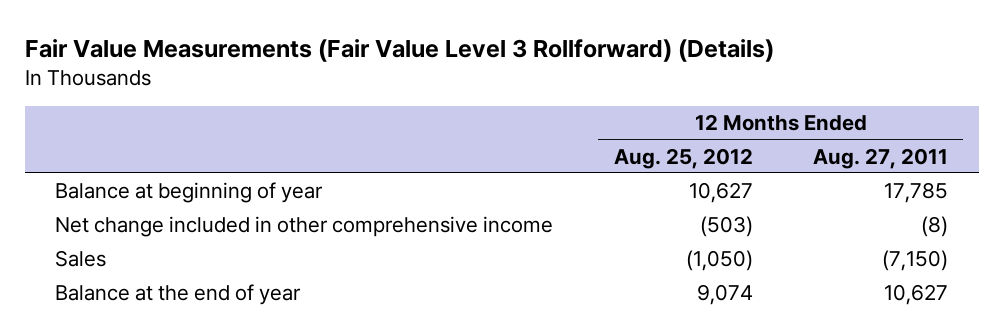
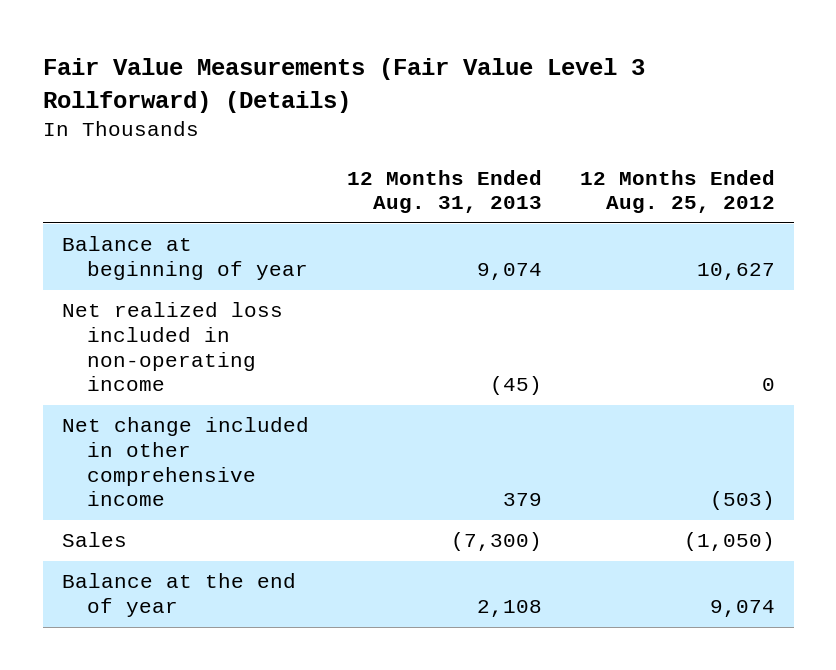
[813,147,949,169] Aug. 27, 2011 -> none
none -> [346,169,542,214] 12 Months Ended Aug. 31, 2013
none -> [61,302,283,392] Net realized loss included in non-operating income

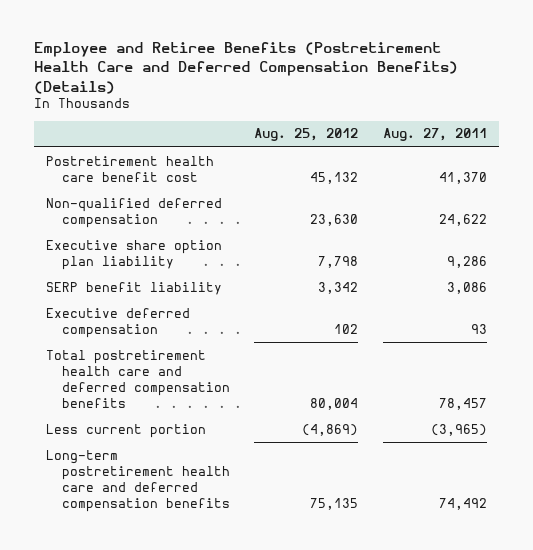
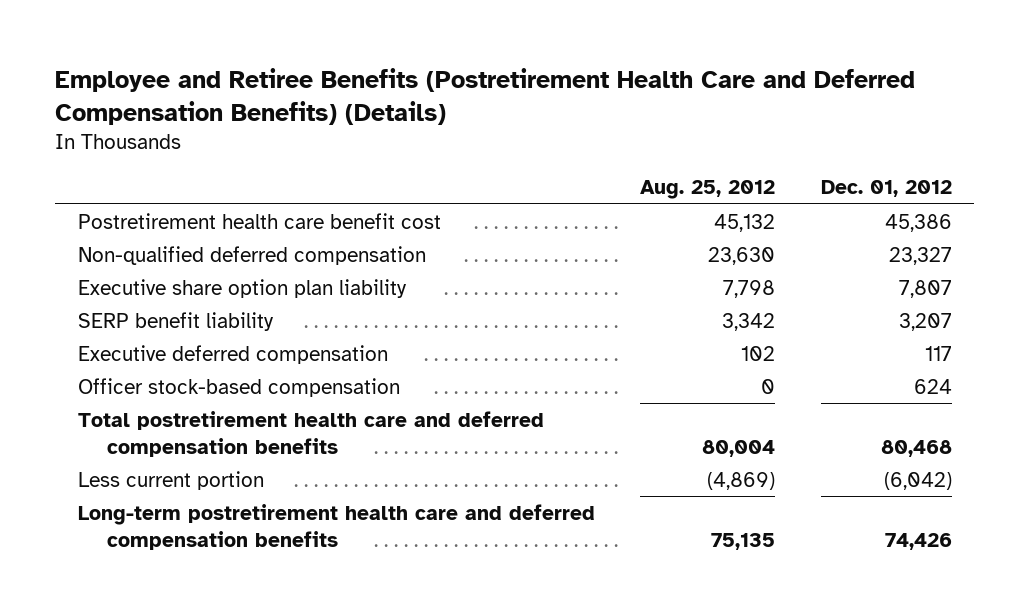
[383,128,488,142] Aug. 27, 2011 -> none
none -> [820,180,952,198] Dec. 01, 2012
none -> [77,377,400,397] Officer stock-based compensation

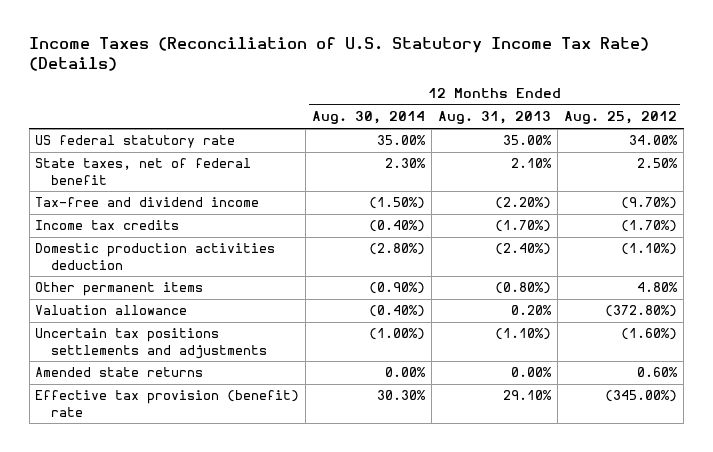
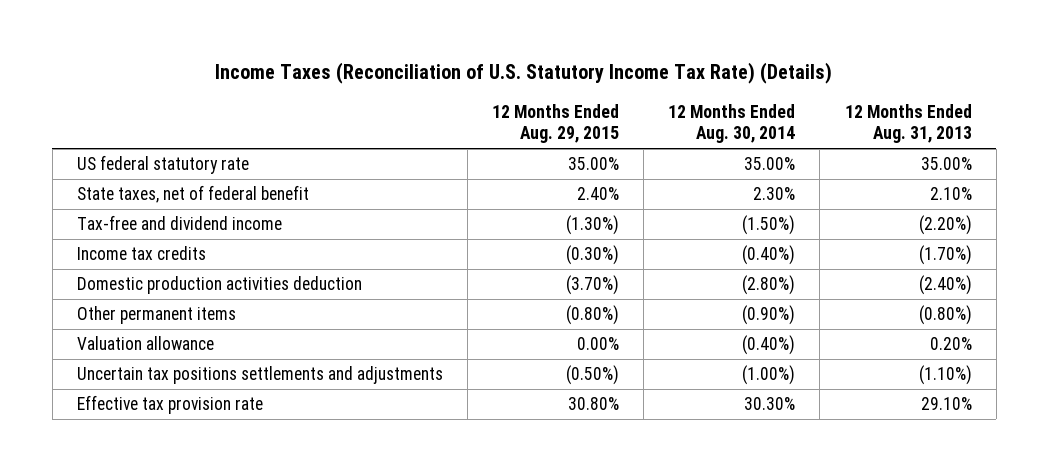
[564,111,678,125] Aug. 25, 2012 -> none
none -> [492,103,620,144] 12 Months Ended Aug. 29, 2015
[35,367,204,378] Amended state returns -> none
[35,390,300,417] Effective tax provision (benefit) rate -> [76,395,263,415] Effective tax provision rate

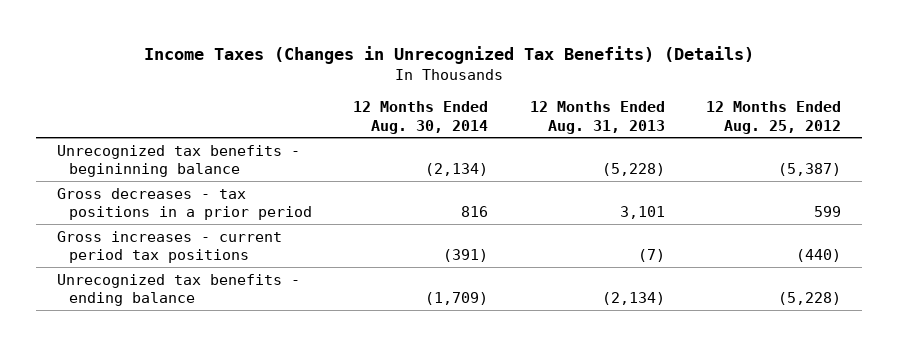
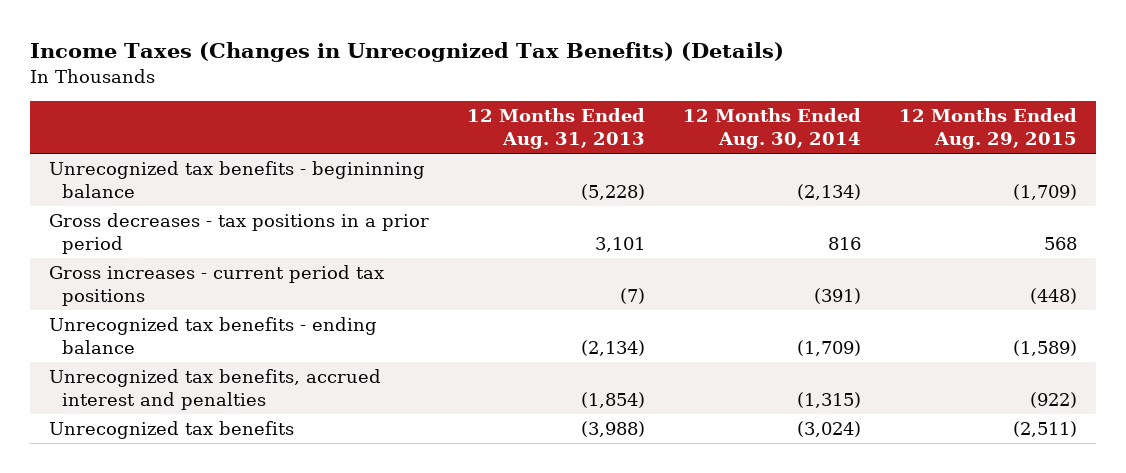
[706,101,842,134] 12 Months Ended Aug. 25, 2012 -> none
none -> [898,108,1077,150] 12 Months Ended Aug. 29, 2015
none -> [49,369,382,411] Unrecognized tax benefits, accrued interest and penalties
none -> [49,421,295,440] Unrecognized tax benefits

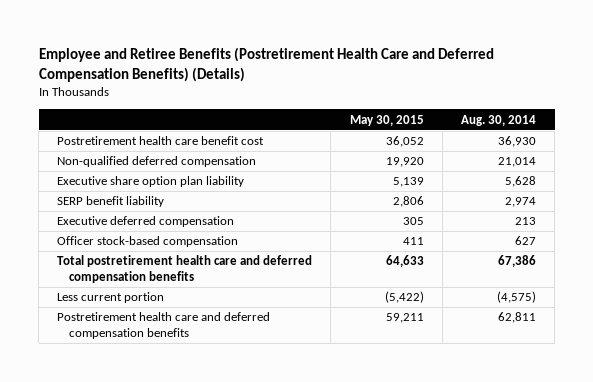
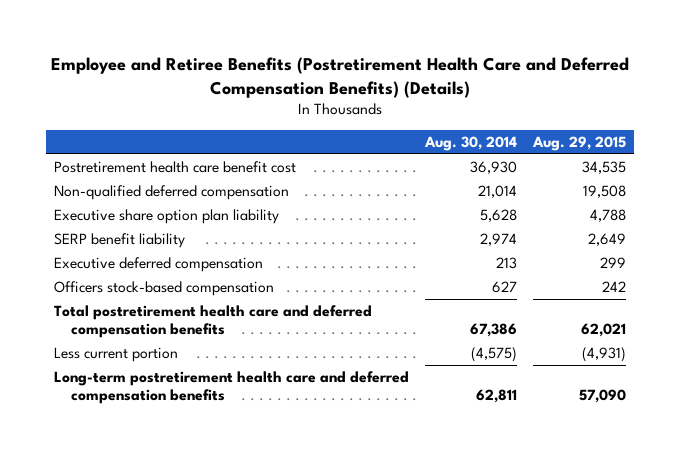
[349,114,424,126] May 30, 2015 -> none
none -> [531,135,626,151] Aug. 29, 2015
[57,236,239,248] Officer stock-based compensation -> [53,280,274,296] Officers stock-based compensation
[57,312,271,340] Postretirement health care and deferred compensation benefits -> [53,370,409,405] Long-term postretirement health care and deferred compensation benefits

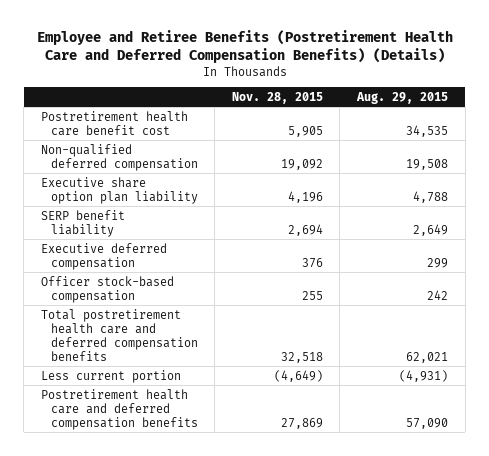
[423,135,517,151] Aug. 30, 2014 -> none
none -> [231,91,323,104] Nov. 28, 2015
[53,280,274,296] Officers stock-based compensation -> [40,275,174,303] Officer stock-based compensation
[53,370,409,405] Long-term postretirement health care and deferred compensation benefits -> [40,388,198,430] Postretirement health care and deferred compensation benefits

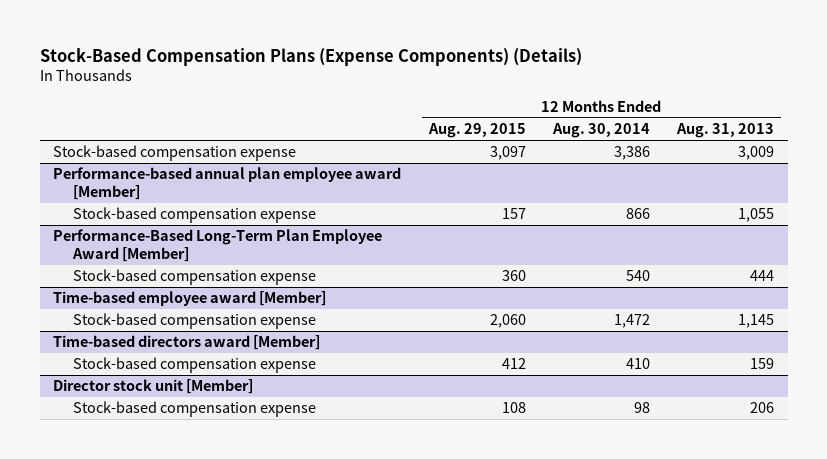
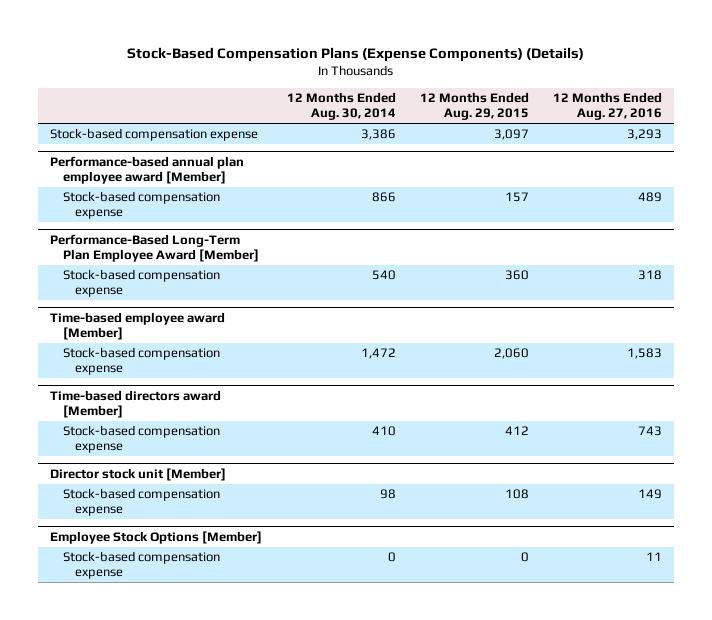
[676,123,775,139] Aug. 31, 2013 -> none
none -> [552,92,662,121] 12 Months Ended Aug. 27, 2016
none -> [50,530,263,544] Employee Stock Options [Member]
none -> [62,551,220,580] Stock-based compensation expense

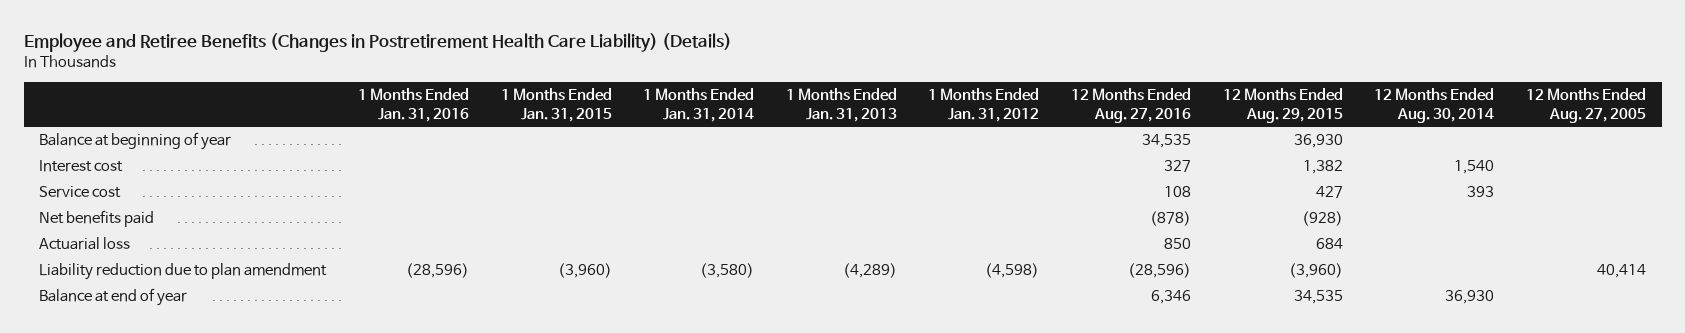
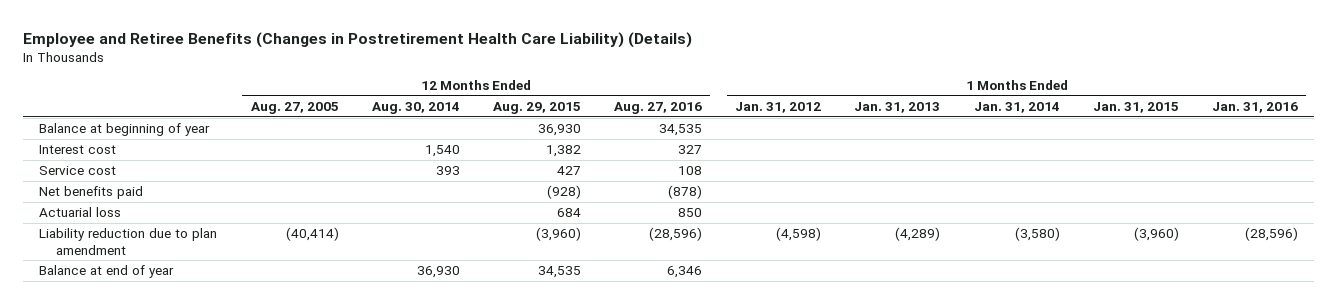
[1596,264,1646,279] 40,414 -> [285,227,339,242] (40,414)

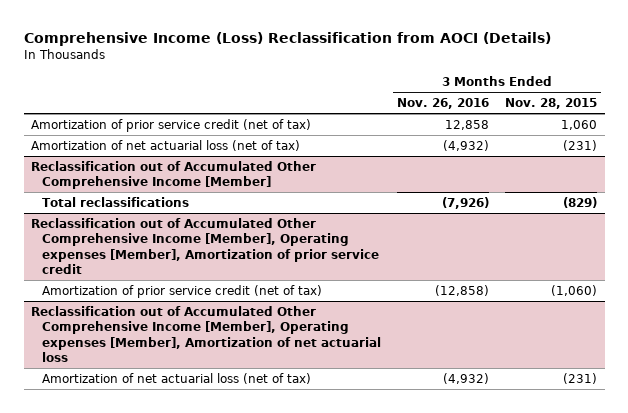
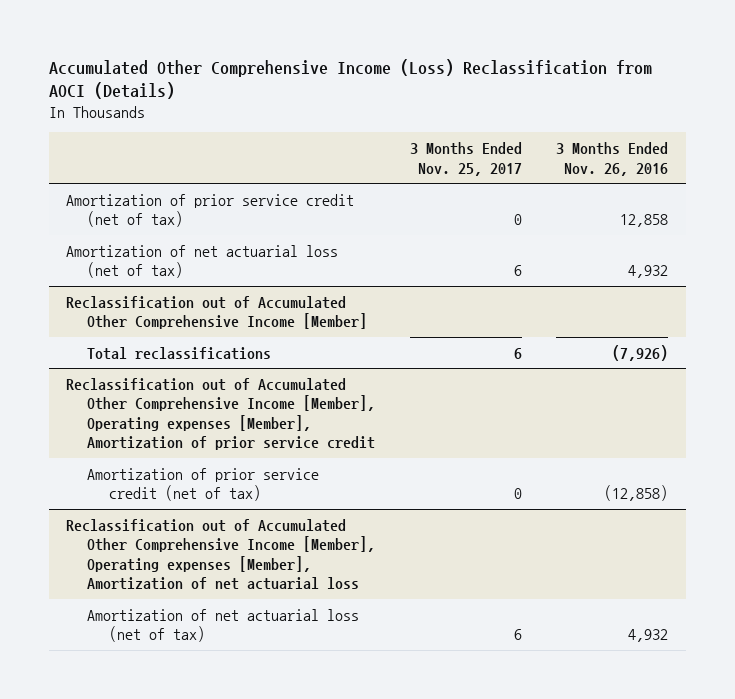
[23,31,551,46] Comprehensive Income (Loss) Reclassification from AOCI (Details) -> [48,58,652,100] Accumulated Other Comprehensive Income (Loss) Reclassification from AOCI (Details)
[504,98,597,110] Nov. 28, 2015 -> none
none -> [409,142,522,176] 3 Months Ended Nov. 25, 2017
[442,139,489,151] (4,932) -> [628,265,669,279] 4,932
[442,372,489,384] (4,932) -> [628,629,669,643] 4,932

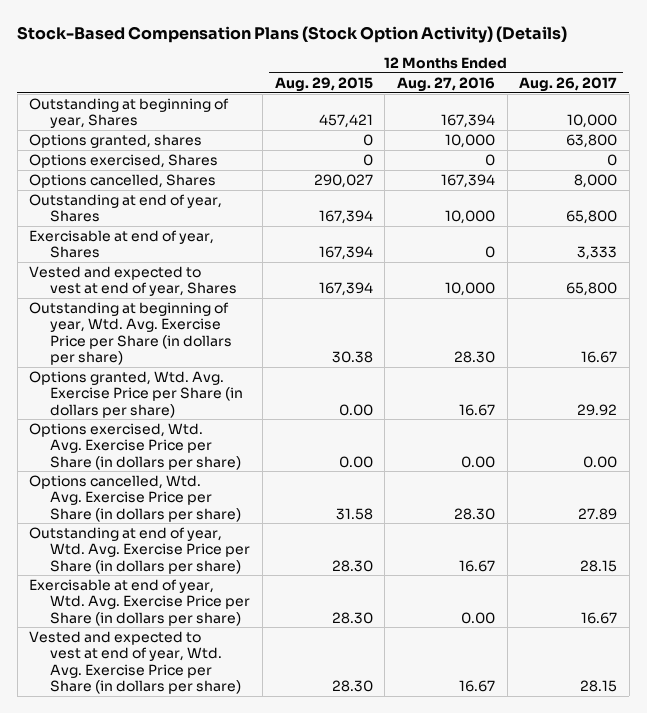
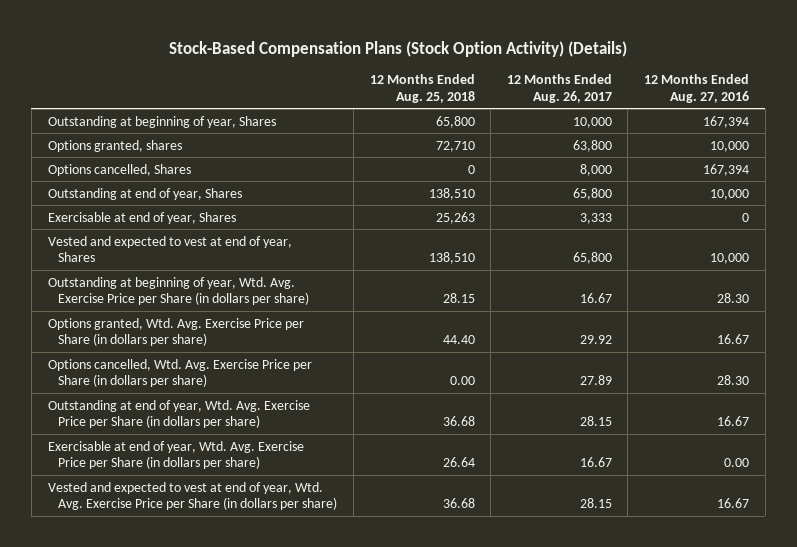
[274,76,373,92] Aug. 29, 2015 -> none
none -> [369,74,475,103] 12 Months Ended Aug. 25, 2018
[29,154,219,169] Options exercised, Shares -> none
[29,423,242,470] Options exercised, Wtd. Avg. Exercise Price per Share (in dollars per share) -> none

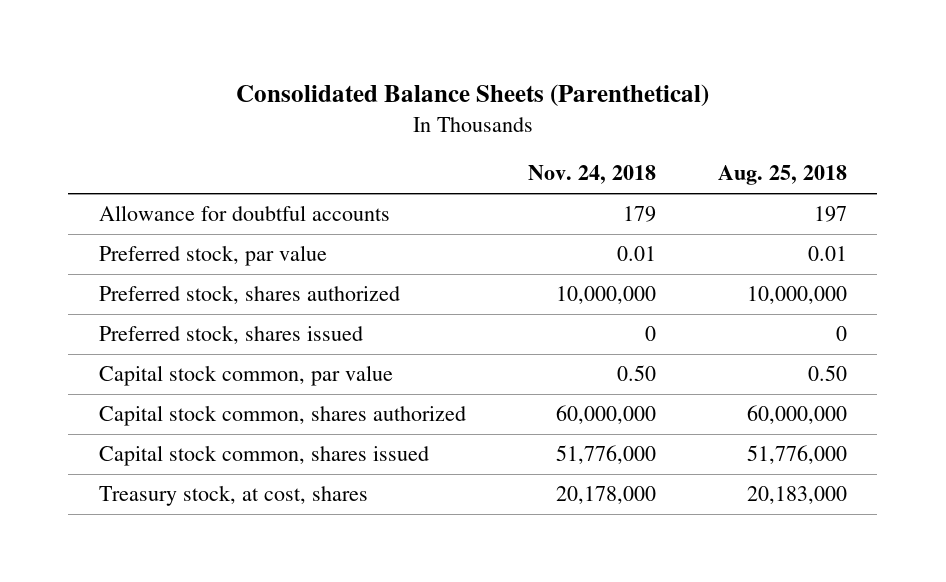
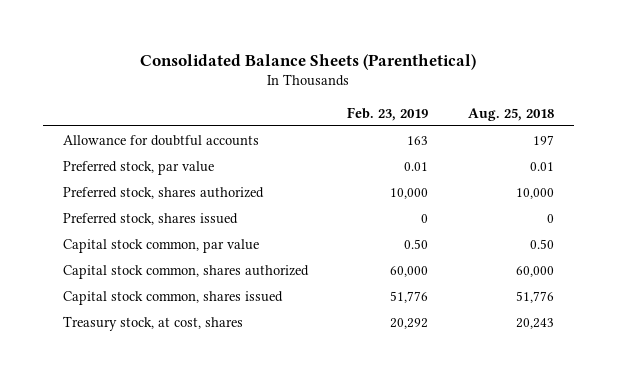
[527,165,656,185] Nov. 24, 2018 -> none
none -> [347,106,429,121] Feb. 23, 2019
[746,286,847,305] 10,000,000 -> [516,187,555,199] 10,000
[746,405,847,425] 60,000,000 -> [516,265,555,277] 60,000
[746,445,847,465] 51,776,000 -> [516,290,555,303] 51,776
[746,486,847,505] 20,183,000 -> [516,317,555,329] 20,243

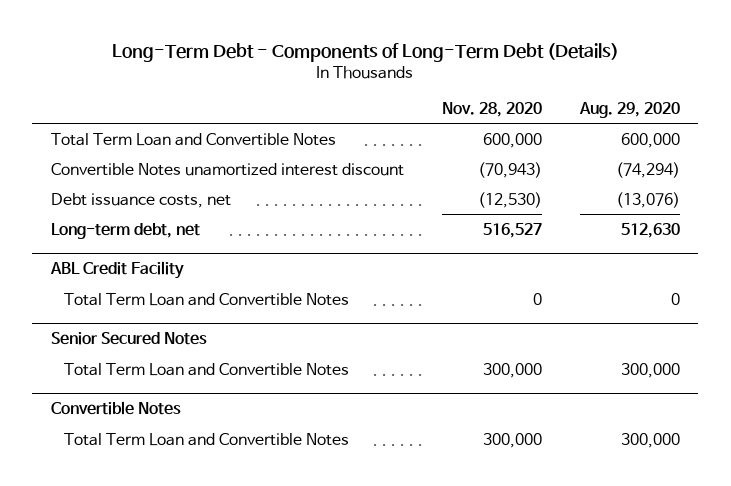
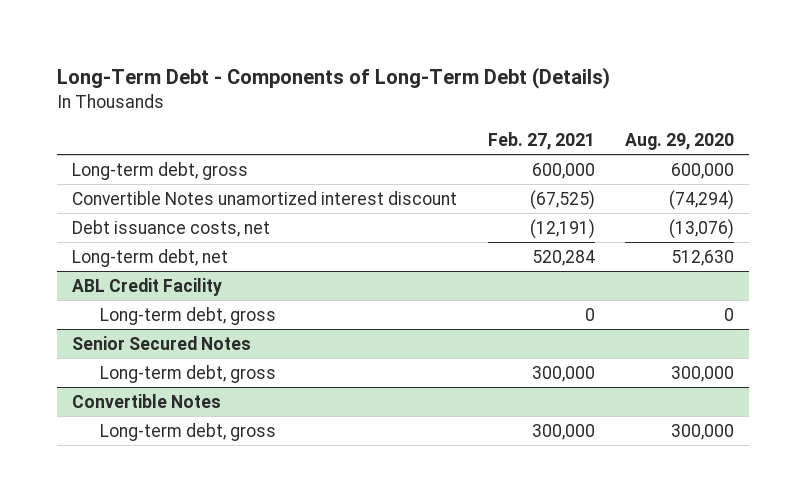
[441,102,542,118] Nov. 28, 2020 -> none
none -> [487,131,595,150] Feb. 27, 2021
[51,132,337,146] Total Term Loan and Convertible Notes -> [72,161,249,180] Long-term debt, gross
[63,292,349,306] Total Term Loan and Convertible Notes -> [99,306,276,325] Long-term debt, gross
[63,362,349,376] Total Term Loan and Convertible Notes -> [99,364,276,383] Long-term debt, gross
[63,432,349,446] Total Term Loan and Convertible Notes -> [99,422,276,441] Long-term debt, gross

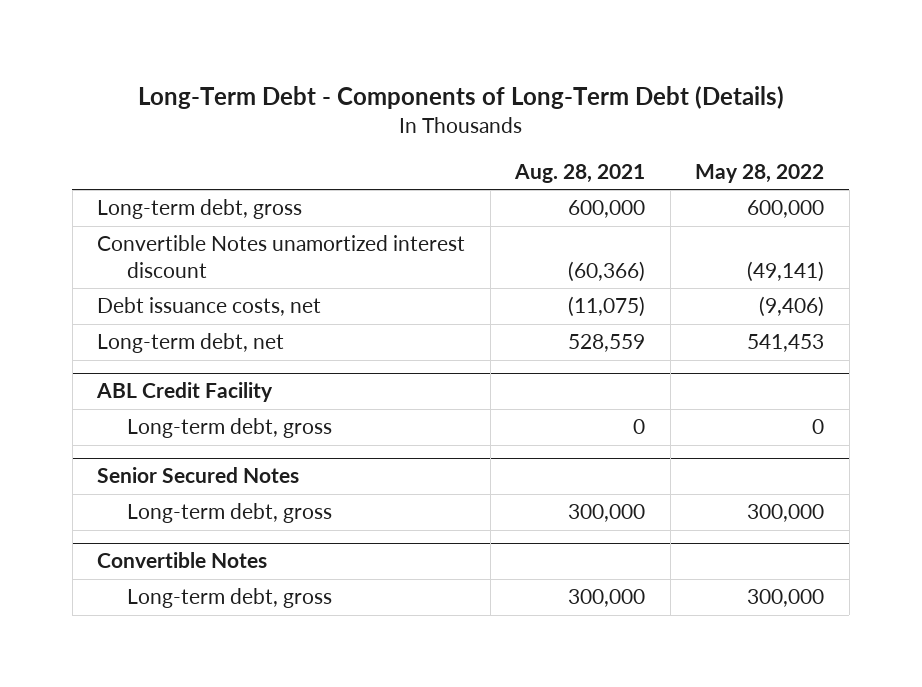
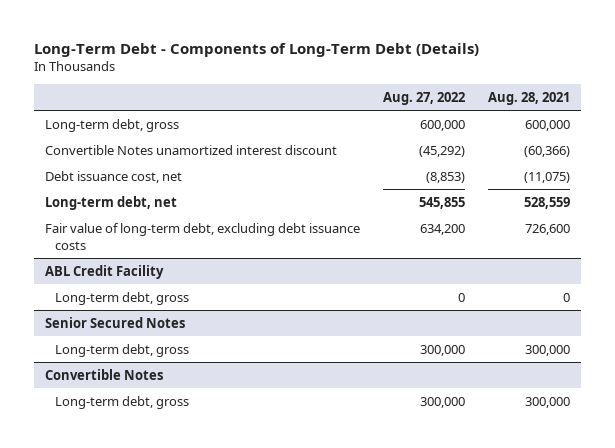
[695,163,825,183] May 28, 2022 -> none
none -> [382,91,465,105] Aug. 27, 2022
[97,297,322,317] Debt issuance costs, net -> [45,170,183,183] Debt issuance cost, net
none -> [45,222,361,250] Fair value of long-term debt, excluding debt issuance costs

